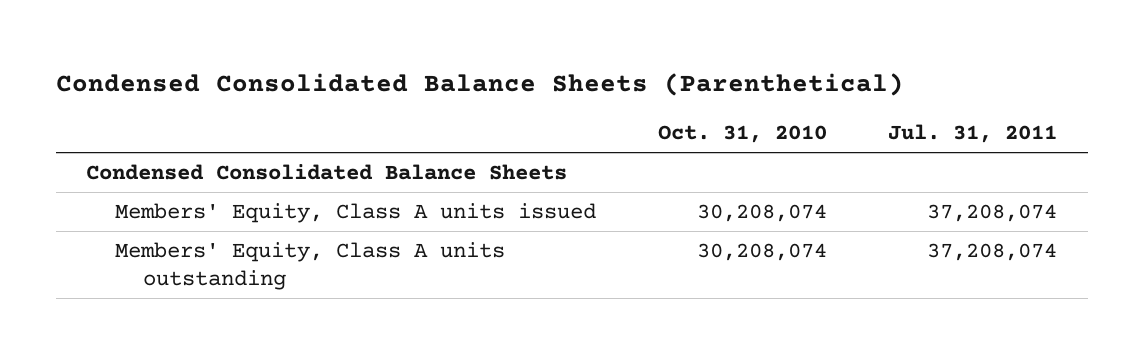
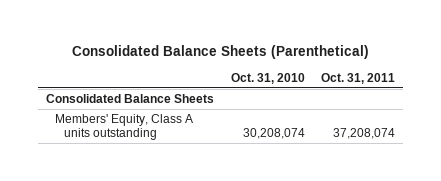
[55,72,904,96] Condensed Consolidated Balance Sheets (Parenthetical) -> [71,45,369,60] Consolidated Balance Sheets (Parenthetical)
[888,124,1058,144] Jul. 31, 2011 -> none
none -> [320,72,395,84] Oct. 31, 2011
[114,202,596,223] Members' Equity, Class A units issued -> none
[86,163,568,180] Condensed Consolidated Balance Sheets -> [46,94,215,104] Consolidated Balance Sheets

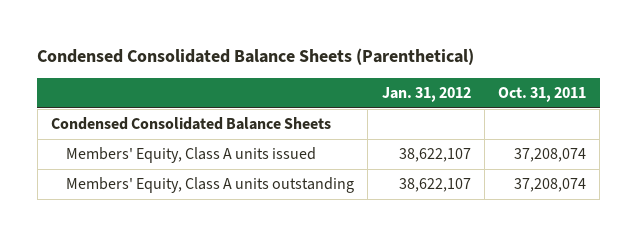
[71,45,369,60] Consolidated Balance Sheets (Parenthetical) -> [37,47,475,65] Condensed Consolidated Balance Sheets (Parenthetical)
[230,72,305,84] Oct. 31, 2010 -> none
none -> [381,86,471,102] Jan. 31, 2012
[46,94,215,104] Consolidated Balance Sheets -> [50,117,331,131] Condensed Consolidated Balance Sheets
none -> [66,147,317,164] Members' Equity, Class A units issued

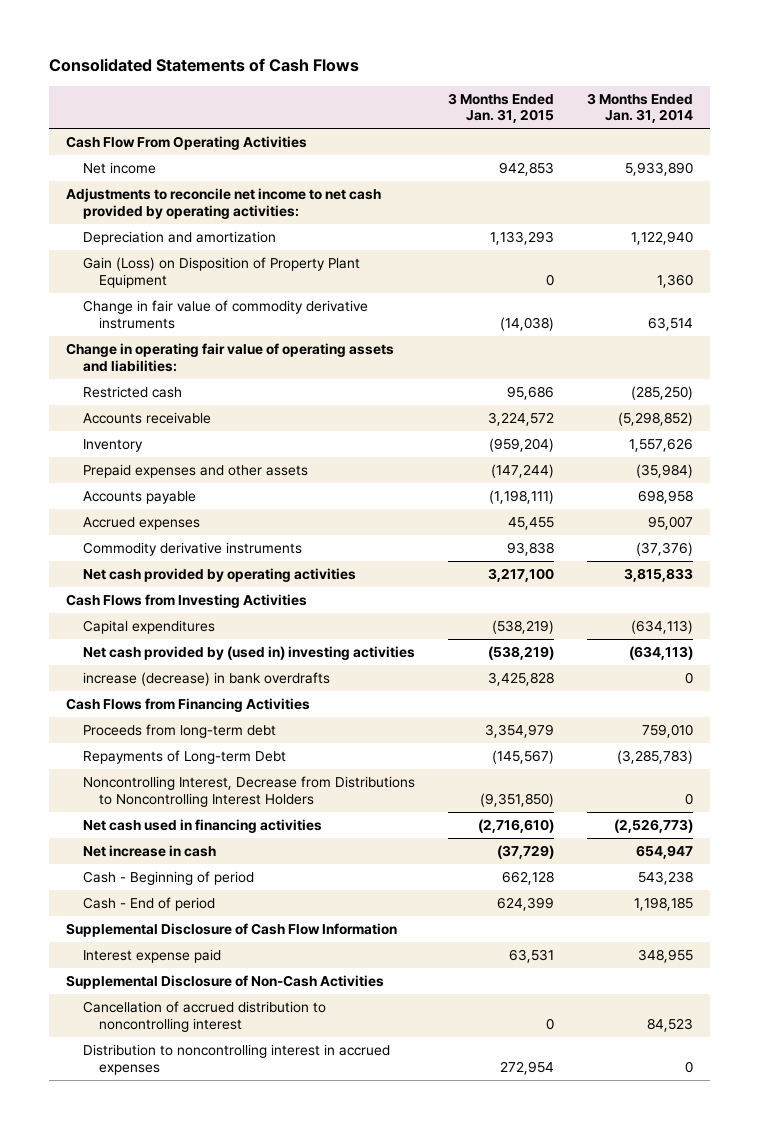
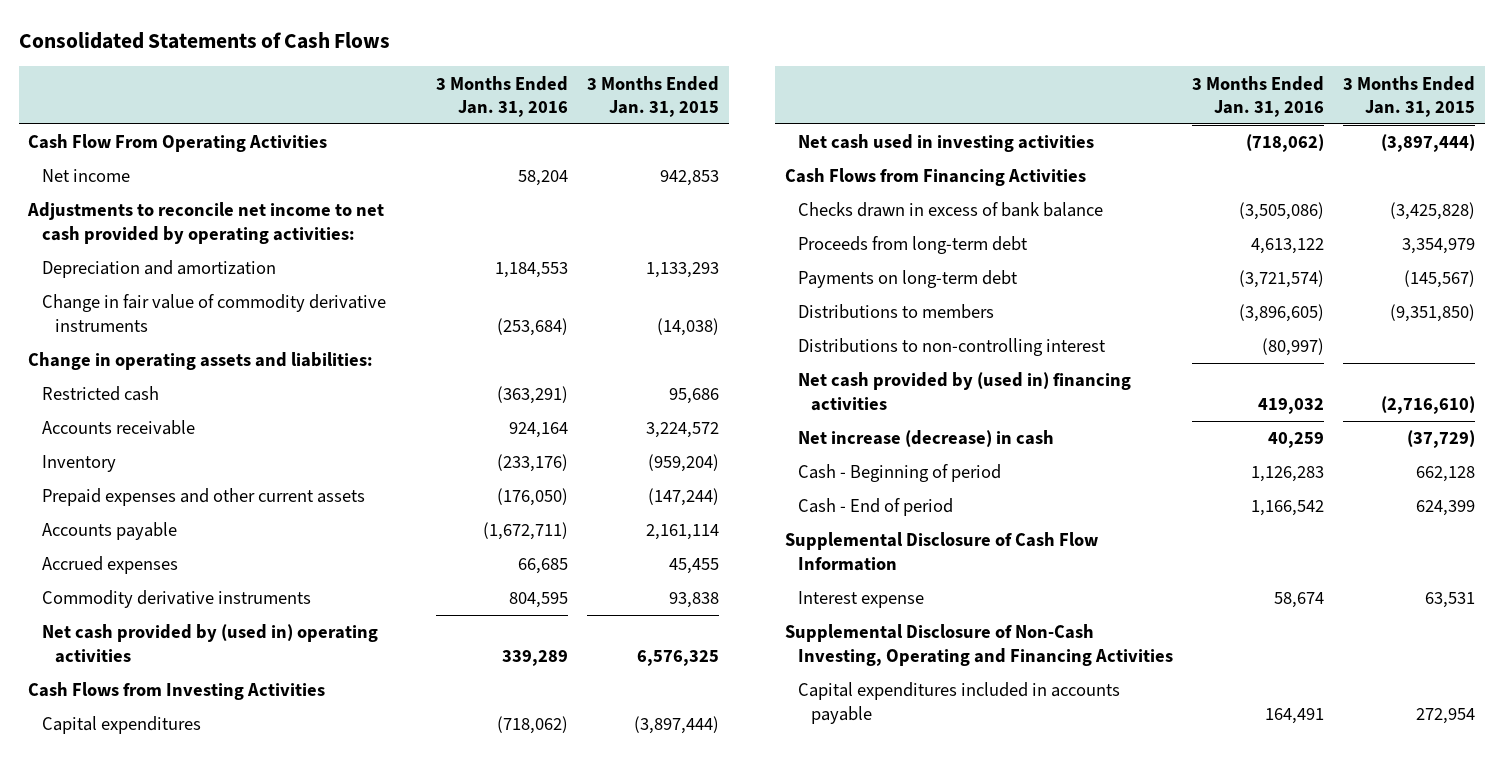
[587,92,694,124] 3 Months Ended Jan. 31, 2014 -> none
none -> [435,75,568,117] 3 Months Ended Jan. 31, 2016
[82,256,360,288] Gain (Loss) on Disposition of Property Plant Equipment -> none
[66,342,395,372] Change in operating fair value of operating assets and liabilities: -> [28,352,374,371] Change in operating assets and liabilities:
[82,463,308,478] Prepaid expenses and other assets -> [41,488,365,507] Prepaid expenses and other current assets
[488,489,554,504] (1,198,111) -> [646,524,720,541] 2,161,114
[82,567,356,582] Net cash provided by operating activities -> [41,624,378,663] Net cash provided by (used in) operating activities
[487,567,554,582] 3,217,100 -> [637,649,720,666] 6,576,325
[82,671,330,686] increase (decrease) in bank overdrafts -> none
[491,619,554,634] (538,219) -> [634,716,720,735] (3,897,444)
[82,645,415,660] Net cash provided by (used in) investing activities -> [798,134,1095,153] Net cash used in investing activities
[487,645,554,660] (538,219) -> [1381,134,1476,153] (3,897,444)
none -> [798,202,1104,218] Checks drawn in excess of bank balance
[82,749,286,764] Repayments of Long-term Debt -> [798,270,1019,289] Payments on long-term debt
[82,775,415,807] Noncontrolling Interest, Decrease from Distributions to Noncontrolling Interest Holders -> [798,304,995,320] Distributions to members
none -> [798,338,1107,357] Distributions to non-controlling interest
[82,818,322,833] Net cash used in financing activities -> [798,372,1132,411] Net cash provided by (used in) financing activities
[82,844,216,857] Net increase in cash -> [798,430,1055,448] Net increase (decrease) in cash
[82,1000,326,1032] Cancellation of accrued distribution to noncontrolling interest -> none
[82,948,221,963] Interest expense paid -> [798,591,925,609] Interest expense
[66,974,385,989] Supplemental Disclosure of Non-Cash Activities -> [784,624,1174,666] Supplemental Disclosure of Non-Cash Investing, Operating and Financing Activities
[82,1043,390,1075] Distribution to noncontrolling interest in accrued expenses -> [798,682,1121,724] Capital expenditures included in accounts payable

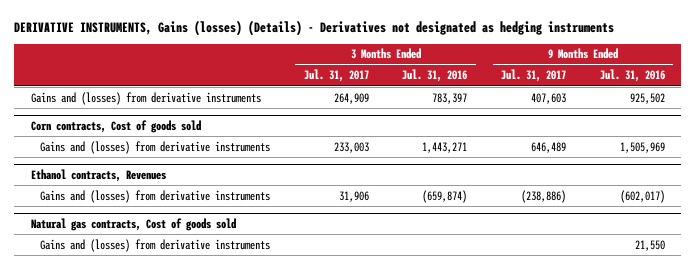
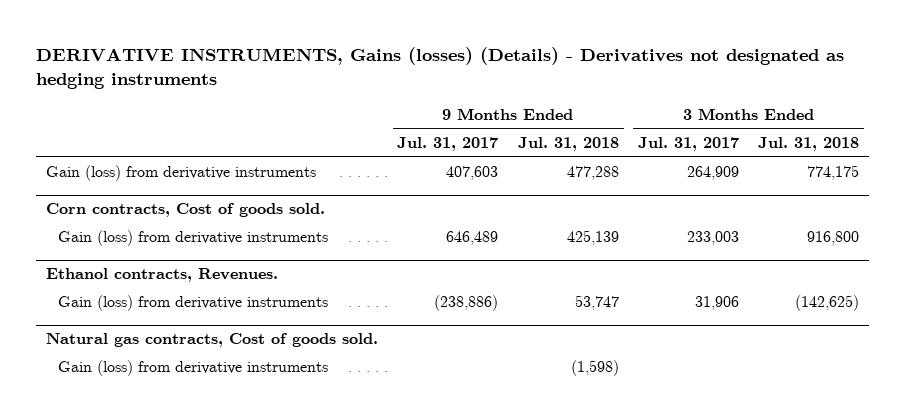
[402,69,468,83] Jul. 31, 2016 -> none
[599,69,665,83] Jul. 31, 2016 -> none
none -> [517,137,619,152] Jul. 31, 2018
none -> [758,137,860,152] Jul. 31, 2018
[30,91,261,105] Gains and (losses) from derivative instruments -> [46,165,317,182] Gain (loss) from derivative instruments
[30,119,201,133] Corn contracts, Cost of goods sold -> [46,203,326,218] Corn contracts, Cost of goods sold.
[40,140,271,154] Gains and (losses) from derivative instruments -> [58,230,329,247] Gain (loss) from derivative instruments
[30,168,166,182] Ethanol contracts, Revenues -> [46,268,279,283] Ethanol contracts, Revenues.
[40,189,271,203] Gains and (losses) from derivative instruments -> [58,295,329,312] Gain (loss) from derivative instruments
[30,217,236,231] Natural gas contracts, Cost of goods sold -> [46,333,379,348] Natural gas contracts, Cost of goods sold.
[40,238,271,252] Gains and (losses) from derivative instruments -> [58,360,329,377] Gain (loss) from derivative instruments

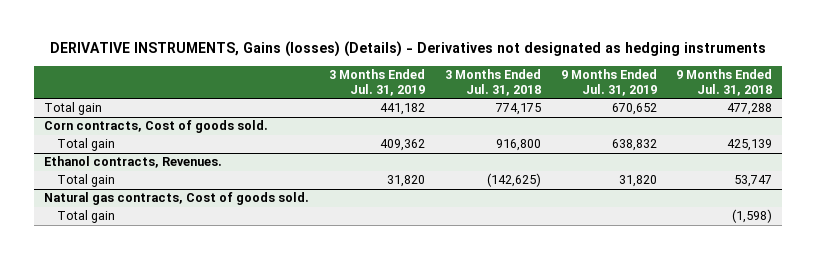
[397,137,499,152] Jul. 31, 2017 -> none
[638,137,740,152] Jul. 31, 2017 -> none
none -> [328,69,425,96] 3 Months Ended Jul. 31, 2019
none -> [560,69,657,96] 9 Months Ended Jul. 31, 2019
[46,165,317,182] Gain (loss) from derivative instruments -> [44,102,103,116] Total gain
[58,230,329,247] Gain (loss) from derivative instruments -> [56,138,115,152] Total gain
[58,295,329,312] Gain (loss) from derivative instruments -> [56,174,115,188] Total gain
[58,360,329,377] Gain (loss) from derivative instruments -> [56,210,115,224] Total gain

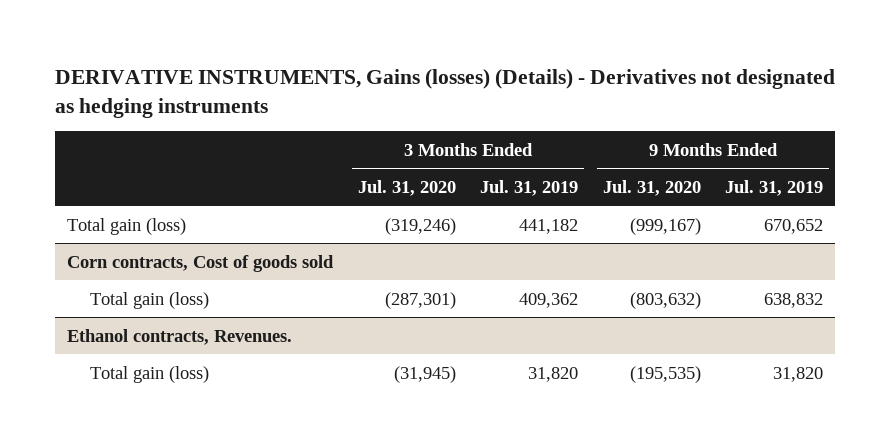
[444,69,541,96] 3 Months Ended Jul. 31, 2018 -> none
[676,69,773,96] 9 Months Ended Jul. 31, 2018 -> none
none -> [357,179,456,196] Jul. 31, 2020
none -> [602,179,701,196] Jul. 31, 2020
[44,102,103,116] Total gain -> [67,217,187,235] Total gain (loss)
[44,120,269,134] Corn contracts, Cost of goods sold. -> [67,254,335,272] Corn contracts, Cost of goods sold
[56,138,115,152] Total gain -> [90,291,210,309] Total gain (loss)
[44,192,310,206] Natural gas contracts, Cost of goods sold. -> none
[56,210,115,224] Total gain -> none
[56,174,115,188] Total gain -> [90,365,210,383] Total gain (loss)

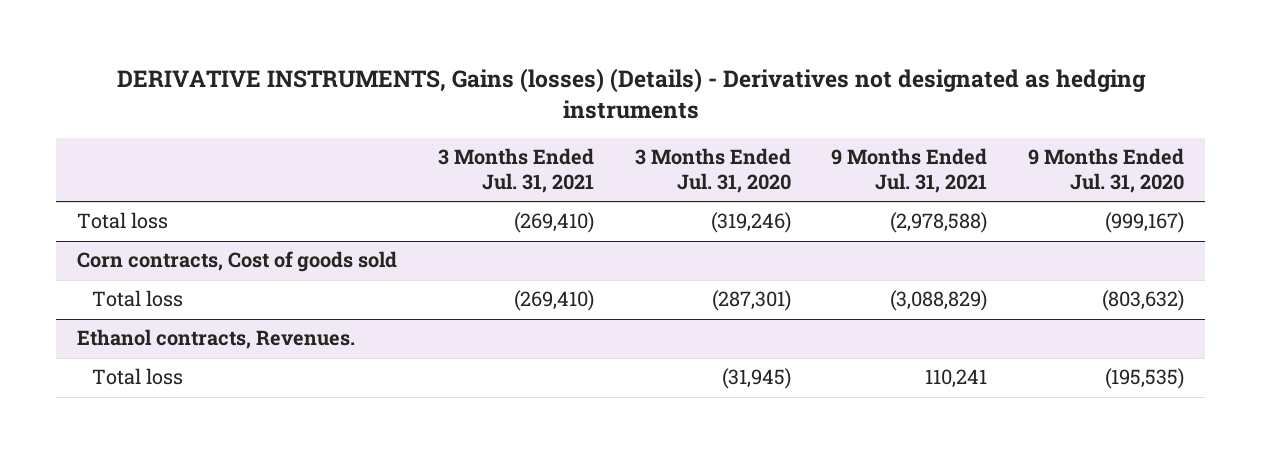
[480,179,579,196] Jul. 31, 2019 -> none
[725,179,824,196] Jul. 31, 2019 -> none
none -> [437,148,594,194] 3 Months Ended Jul. 31, 2021
none -> [831,148,988,194] 9 Months Ended Jul. 31, 2021
[67,217,187,235] Total gain (loss) -> [76,212,168,230] Total loss
[90,291,210,309] Total gain (loss) -> [92,290,184,308] Total loss
[90,365,210,383] Total gain (loss) -> [92,368,184,386] Total loss

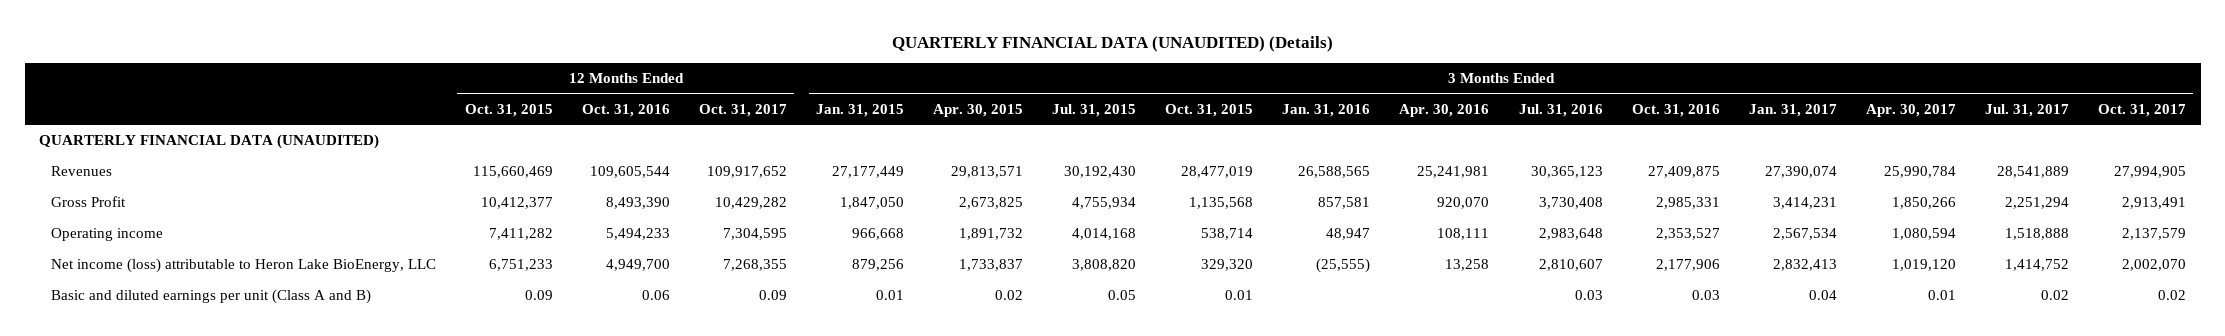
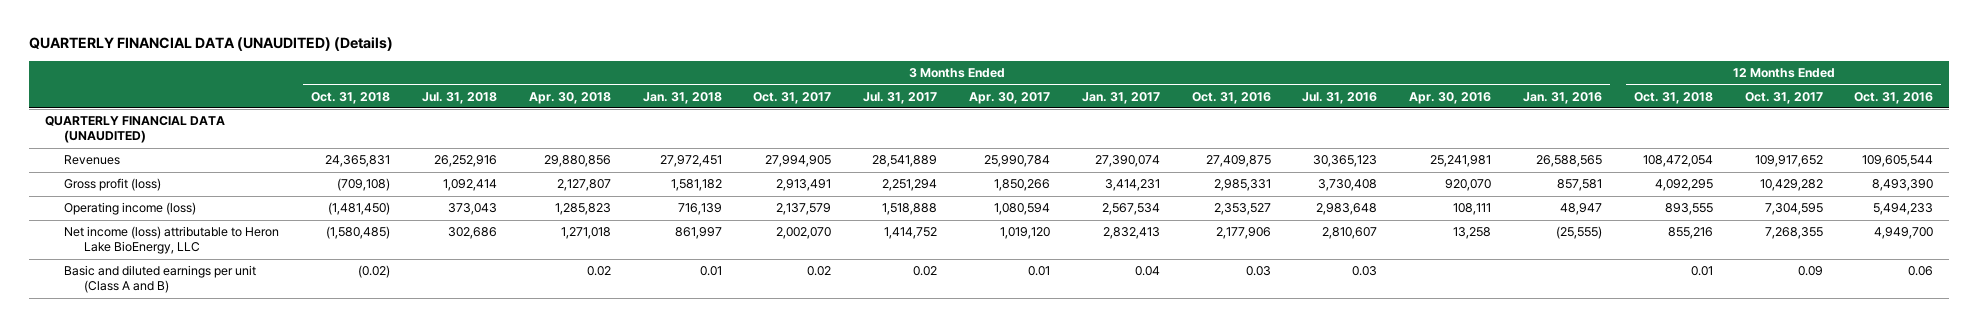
[464,103,553,117] Oct. 31, 2015 -> none
[816,103,905,117] Jan. 31, 2015 -> none
[933,103,1024,117] Apr. 30, 2015 -> none
[1052,103,1137,117] Jul. 31, 2015 -> none
[1165,103,1254,117] Oct. 31, 2015 -> none
none -> [311,91,391,104] Oct. 31, 2018
none -> [421,91,497,104] Jul. 31, 2018
none -> [528,91,611,104] Apr. 30, 2018
none -> [642,91,722,104] Jan. 31, 2018
none -> [1633,91,1713,104] Oct. 31, 2018
[50,196,126,208] Gross Profit -> [64,178,162,192] Gross profit (loss)
[50,228,163,242] Operating income -> [64,202,197,216] Operating income (loss)

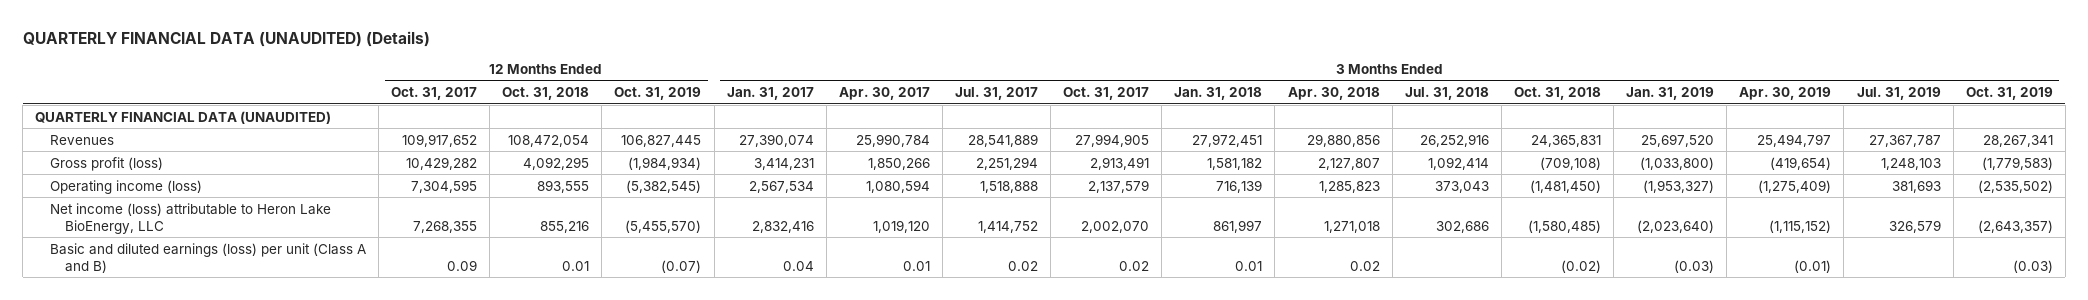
[1191,91,1271,104] Oct. 31, 2016 -> none
[1302,91,1378,104] Jul. 31, 2016 -> none
[1409,91,1492,104] Apr. 30, 2016 -> none
[1523,91,1603,104] Jan. 31, 2016 -> none
[1854,91,1934,104] Oct. 31, 2016 -> none
none -> [614,87,702,101] Oct. 31, 2019
none -> [1626,87,1715,101] Jan. 31, 2019
none -> [1739,87,1832,101] Apr. 30, 2019
none -> [1856,87,1941,101] Jul. 31, 2019
none -> [1965,87,2053,101] Oct. 31, 2019
[1102,227,1160,240] 2,832,413 -> [751,220,814,233] 2,832,416
[64,265,257,294] Basic and diluted earnings per unit (Class A and B) -> [49,242,366,273] Basic and diluted earnings (loss) per unit (Class A and B)

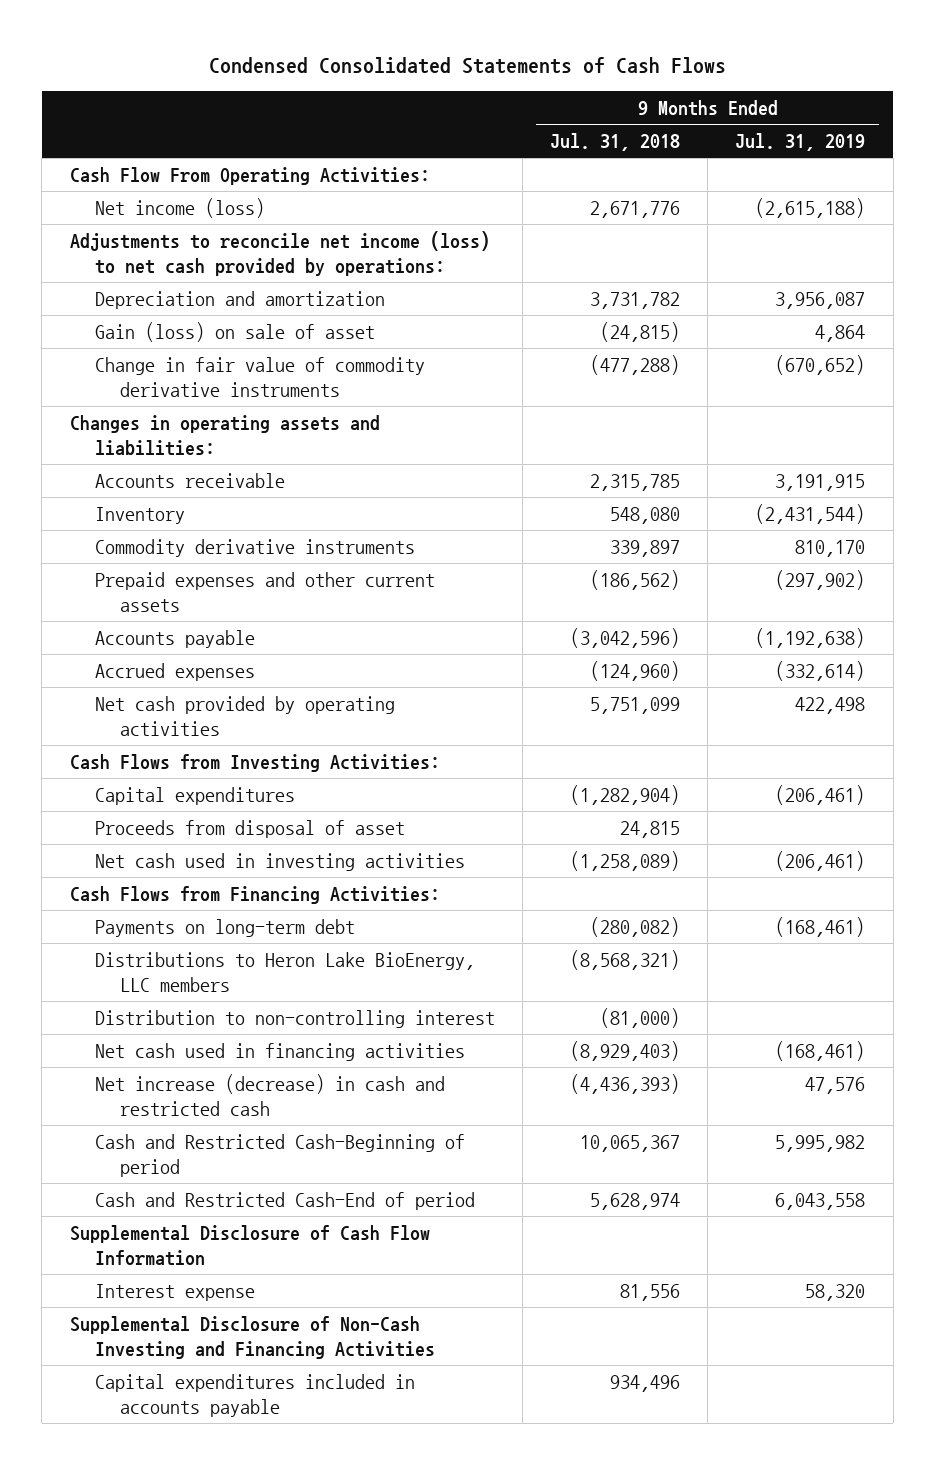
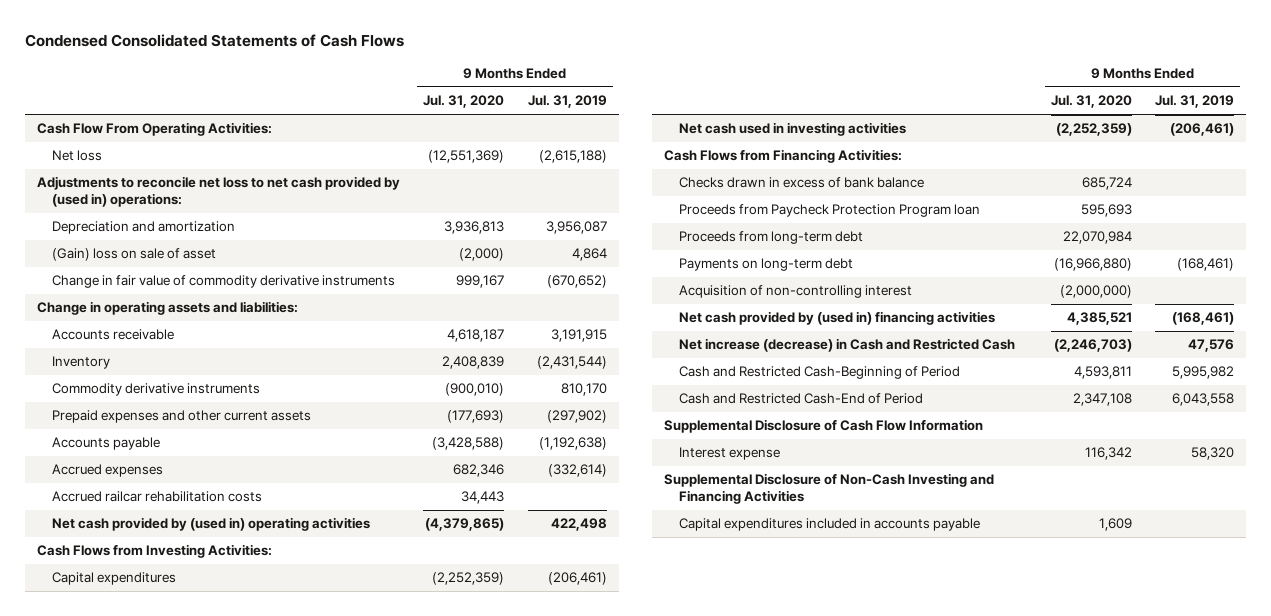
[550,132,681,151] Jul. 31, 2018 -> none
none -> [423,95,505,109] Jul. 31, 2020
[94,197,265,218] Net income (loss) -> [51,150,102,162] Net loss
[69,230,490,276] Adjustments to reconcile net income (loss) to net cash provided by operations: -> [36,176,400,208] Adjustments to reconcile net loss to net cash provided by (used in) operations:
[94,321,375,342] Gain (loss) on sale of asset -> [51,248,216,262] (Gain) loss on sale of asset
[69,414,380,456] Changes in operating assets and liabilities: -> [36,301,298,316] Change in operating assets and liabilities:
none -> [51,491,262,503] Accrued railcar rehabilitation costs
[94,695,395,736] Net cash provided by operating activities -> [51,517,370,532] Net cash provided by (used in) operating activities
[94,819,405,838] Proceeds from disposal of asset -> none
none -> [679,177,925,189] Checks drawn in excess of bank balance
none -> [679,204,981,218] Proceeds from Paycheck Protection Program loan
none -> [679,231,864,245] Proceeds from long-term debt
[94,951,475,992] Distributions to Heron Lake BioEnergy, LLC members -> none
[94,1009,495,1028] Distribution to non-controlling interest -> none
none -> [679,285,913,299] Acquisition of non-controlling interest
[94,1042,465,1061] Net cash used in financing activities -> [679,311,996,326] Net cash provided by (used in) financing activities
[94,1073,445,1116] Net increase (decrease) in cash and restricted cash -> [679,338,1016,353] Net increase (decrease) in Cash and Restricted Cash
[94,1133,465,1177] Cash and Restricted Cash-Beginning of period -> [679,366,961,380] Cash and Restricted Cash-Beginning of Period
[94,1191,475,1210] Cash and Restricted Cash-End of period -> [679,393,924,405] Cash and Restricted Cash-End of Period

